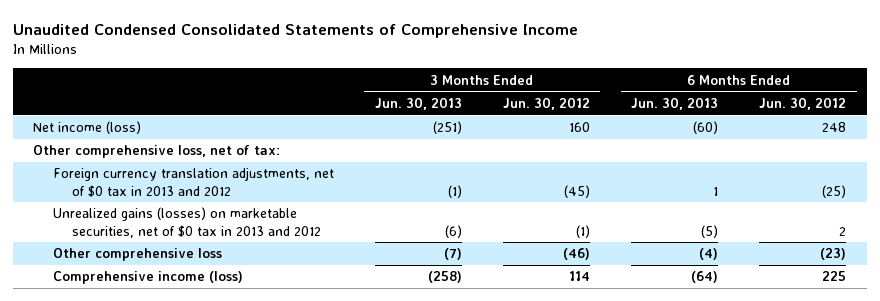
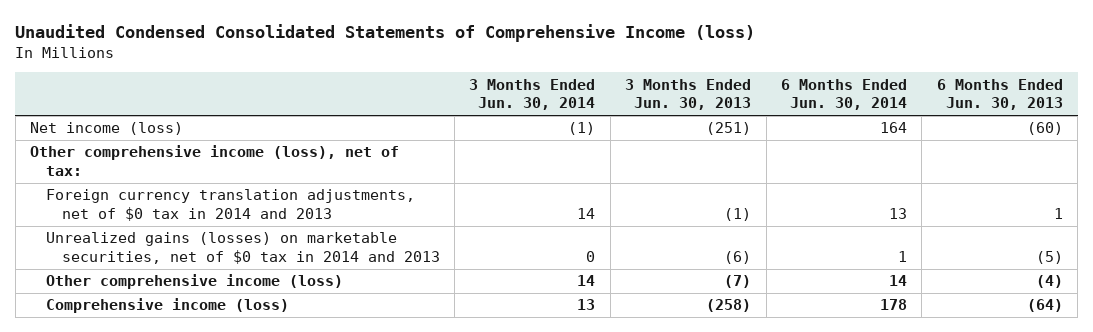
[12,23,578,38] Unaudited Condensed Consolidated Statements of Comprehensive Income -> [15,23,756,42] Unaudited Condensed Consolidated Statements of Comprehensive Income (loss)
[503,97,591,111] Jun. 30, 2012 -> none
[759,97,847,111] Jun. 30, 2012 -> none
none -> [469,78,596,111] 3 Months Ended Jun. 30, 2014
none -> [780,78,907,111] 6 Months Ended Jun. 30, 2014
[33,145,281,159] Other comprehensive loss, net of tax: -> [30,145,400,177] Other comprehensive income (loss), net of tax:
[52,167,334,197] Foreign currency translation adjustments, net of $0 tax in 2013 and 2012 -> [45,189,415,222] Foreign currency translation adjustments, net of $0 tax in 2014 and 2013
[52,207,321,238] Unrealized gains (losses) on marketable securities, net of $0 tax in 2013 and 2012 -> [45,232,440,265] Unrealized gains (losses) on marketable securities, net of $0 tax in 2014 and 2013
[52,248,222,262] Other comprehensive loss -> [45,274,343,290] Other comprehensive income (loss)

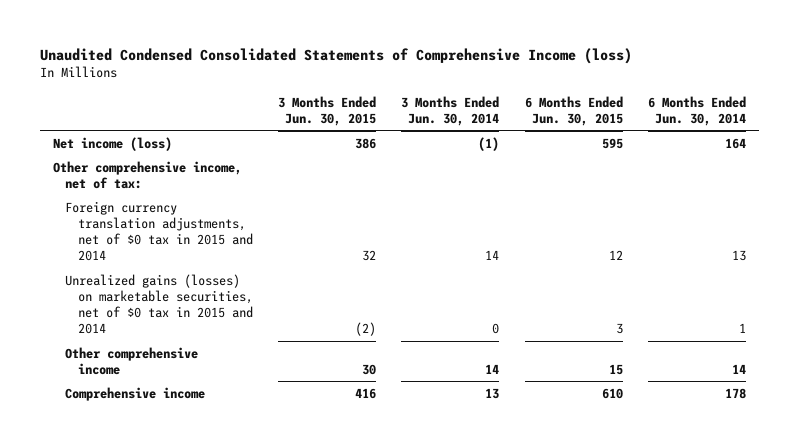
[625,78,752,111] 3 Months Ended Jun. 30, 2013 -> none
[936,78,1063,111] 6 Months Ended Jun. 30, 2013 -> none
none -> [278,95,377,126] 3 Months Ended Jun. 30, 2015
none -> [524,95,623,126] 6 Months Ended Jun. 30, 2015
[30,145,400,177] Other comprehensive income (loss), net of tax: -> [52,160,242,189] Other comprehensive income, net of tax:
[45,189,415,222] Foreign currency translation adjustments, net of $0 tax in 2014 and 2013 -> [65,200,253,262] Foreign currency translation adjustments, net of $0 tax in 2015 and 2014
[45,232,440,265] Unrealized gains (losses) on marketable securities, net of $0 tax in 2014 and 2013 -> [65,273,253,335] Unrealized gains (losses) on marketable securities, net of $0 tax in 2015 and 2014
[45,274,343,290] Other comprehensive income (loss) -> [65,346,199,375] Other comprehensive income
[45,298,289,314] Comprehensive income (loss) -> [65,386,206,401] Comprehensive income

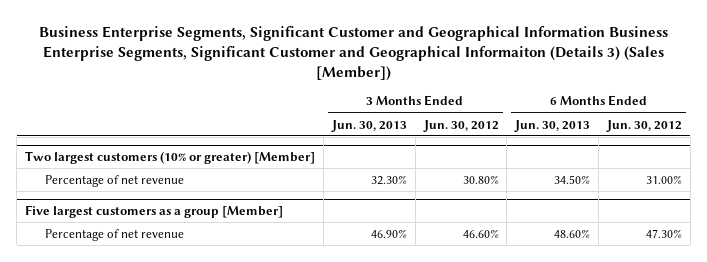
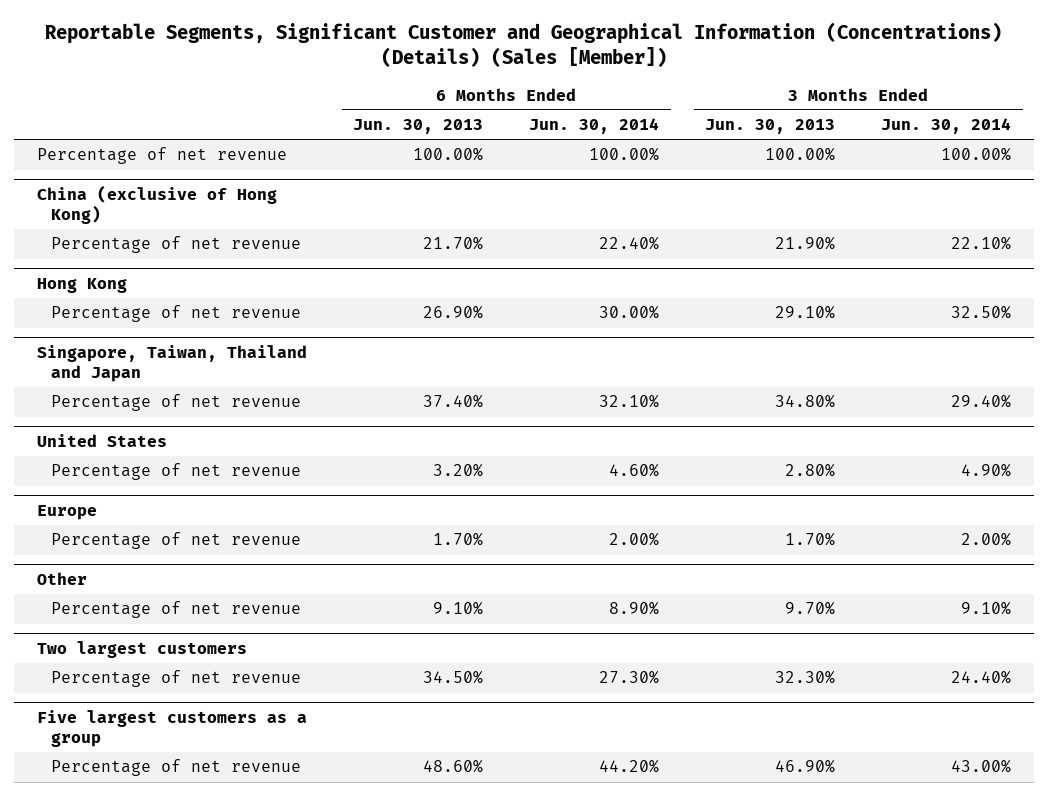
[38,25,668,81] Business Enterprise Segments, Significant Customer and Geographical Information Business Enterprise Segments, Significant Customer and Geographical Informaiton (Details 3) (Sales [Member]) -> [45,22,1003,68] Reportable Segments, Significant Customer and Geographical Information (Concentrations) (Details) (Sales [Member])
[422,119,499,132] Jun. 30, 2012 -> none
[605,119,682,132] Jun. 30, 2012 -> none
none -> [529,118,660,135] Jun. 30, 2014
none -> [881,118,1012,135] Jun. 30, 2014
[25,150,316,164] Two largest customers (10% or greater) [Member] -> none
none -> [37,147,288,165] Percentage of net revenue
none -> [37,185,278,225] China (exclusive of Hong Kong)
none -> [50,236,301,254] Percentage of net revenue
none -> [37,278,128,294] Hong Kong
none -> [50,305,301,323] Percentage of net revenue
none -> [37,345,308,383] Singapore, Taiwan, Thailand and Japan
none -> [50,394,301,412] Percentage of net revenue
none -> [37,434,168,448] United States
none -> [50,463,301,481] Percentage of net revenue
none -> [37,505,98,521] Europe
none -> [50,532,301,550] Percentage of net revenue
none -> [37,572,88,586] Other
none -> [50,601,301,619] Percentage of net revenue
none -> [37,641,248,659] Two largest customers
[25,204,284,218] Five largest customers as a group [Member] -> [37,710,308,748] Five largest customers as a group

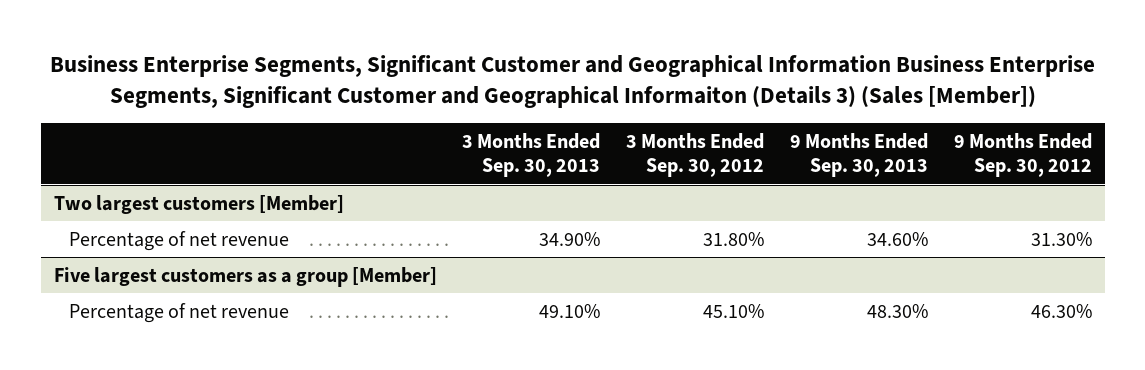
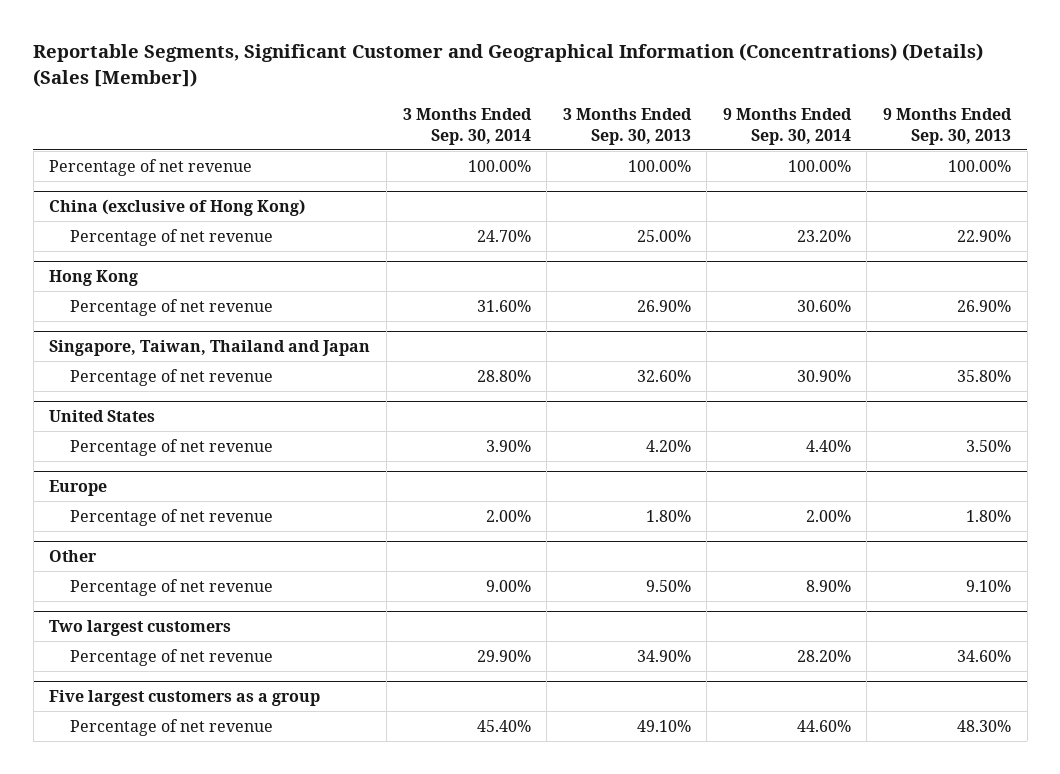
[49,54,1095,109] Business Enterprise Segments, Significant Customer and Geographical Information Business Enterprise Segments, Significant Customer and Geographical Informaiton (Details 3) (Sales [Member]) -> [33,43,984,87] Reportable Segments, Significant Customer and Geographical Information (Concentrations) (Details) (Sales [Member])
[626,132,765,178] 3 Months Ended Sep. 30, 2012 -> none
[953,132,1092,178] 9 Months Ended Sep. 30, 2012 -> none
none -> [402,108,532,145] 3 Months Ended Sep. 30, 2014
none -> [722,108,852,145] 9 Months Ended Sep. 30, 2014
none -> [49,158,253,176] Percentage of net revenue
none -> [49,198,306,216] China (exclusive of Hong Kong)
none -> [69,228,273,246] Percentage of net revenue
none -> [49,269,139,286] Hong Kong
none -> [69,298,273,316] Percentage of net revenue
none -> [49,339,371,356] Singapore, Taiwan, Thailand and Japan
none -> [69,368,273,386] Percentage of net revenue
none -> [49,409,156,422] United States
none -> [69,438,273,456] Percentage of net revenue
none -> [49,479,108,496] Europe
none -> [69,508,273,526] Percentage of net revenue
none -> [49,549,98,562] Other
none -> [69,578,273,596] Percentage of net revenue
[53,194,344,214] Two largest customers [Member] -> [49,619,232,636] Two largest customers
[53,266,437,287] Five largest customers as a group [Member] -> [49,689,321,706] Five largest customers as a group

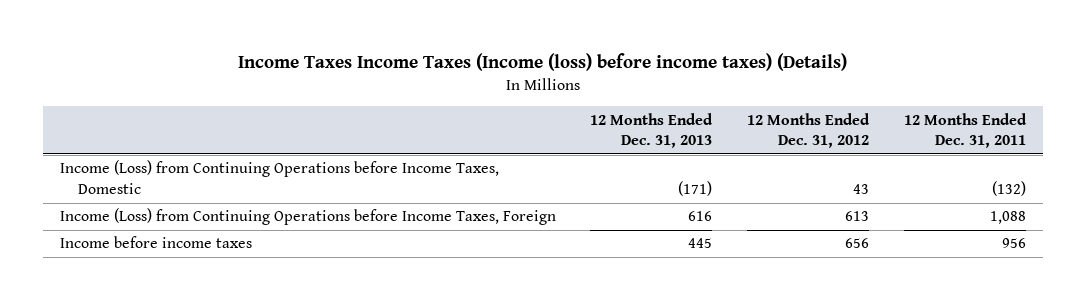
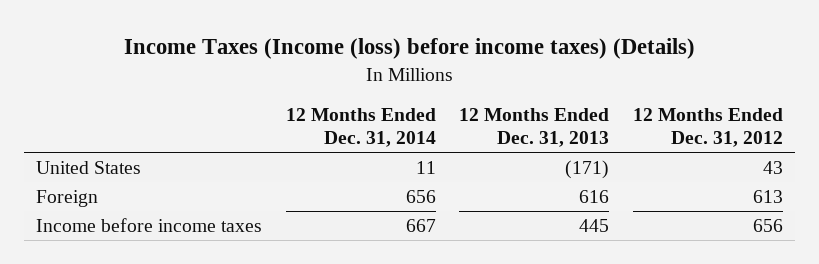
[237,52,847,71] Income Taxes Income Taxes (Income (loss) before income taxes) (Details) -> [123,38,695,60] Income Taxes (Income (loss) before income taxes) (Details)
[903,112,1027,149] 12 Months Ended Dec. 31, 2011 -> none
none -> [285,107,436,148] 12 Months Ended Dec. 31, 2014
[59,160,499,195] Income (Loss) from Continuing Operations before Income Taxes, Domestic -> [35,160,141,174] United States
[59,208,556,226] Income (Loss) from Continuing Operations before Income Taxes, Foreign -> [35,189,98,207] Foreign

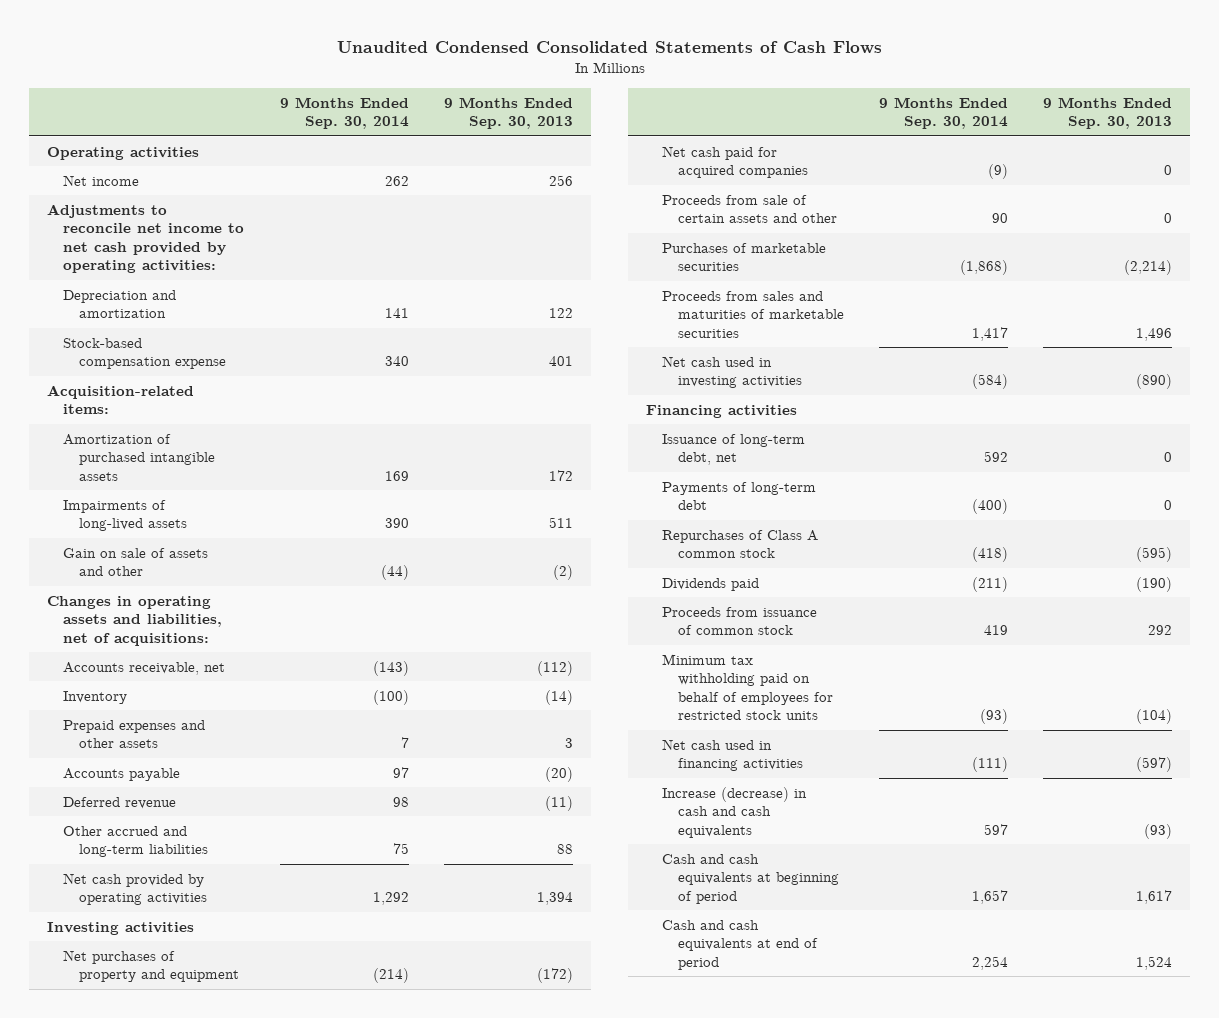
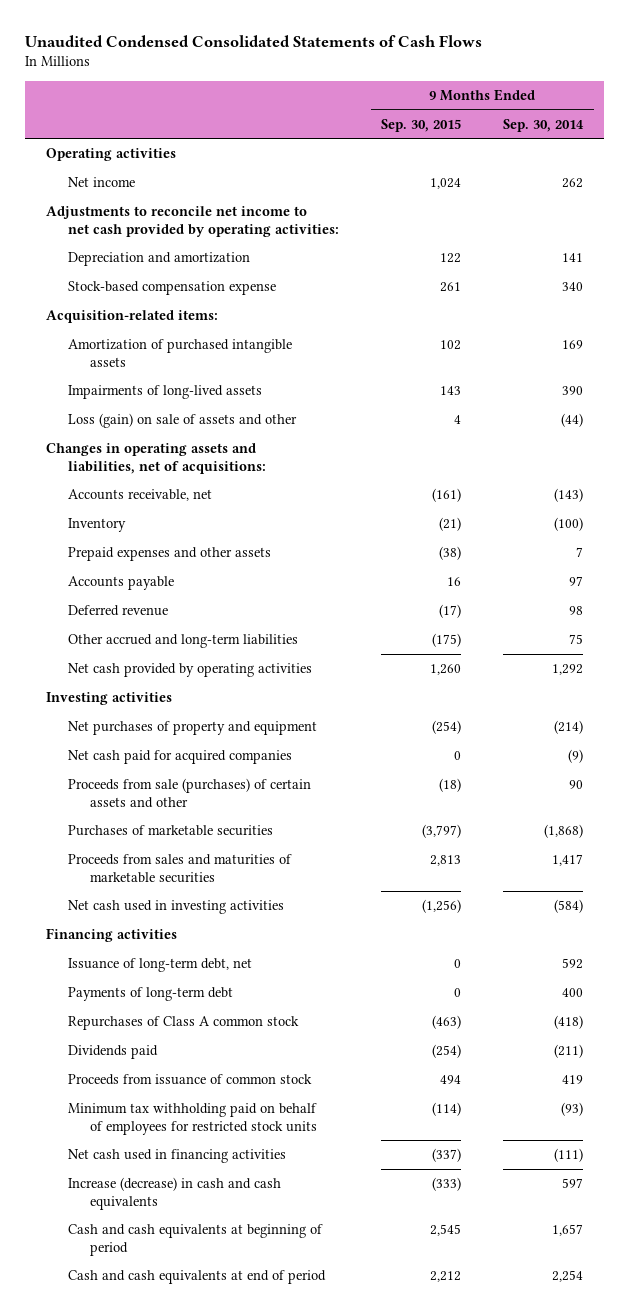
[444,96,574,130] 9 Months Ended Sep. 30, 2013 -> none
none -> [381,118,462,132] Sep. 30, 2015
[62,547,208,577] Gain on sale of assets and other -> [68,413,298,429] Loss (gain) on sale of assets and other
[661,194,837,224] Proceeds from sale of certain assets and other -> [68,778,312,808] Proceeds from sale (purchases) of certain assets and other
[971,499,1008,515] (400) -> [562,988,584,998] 400

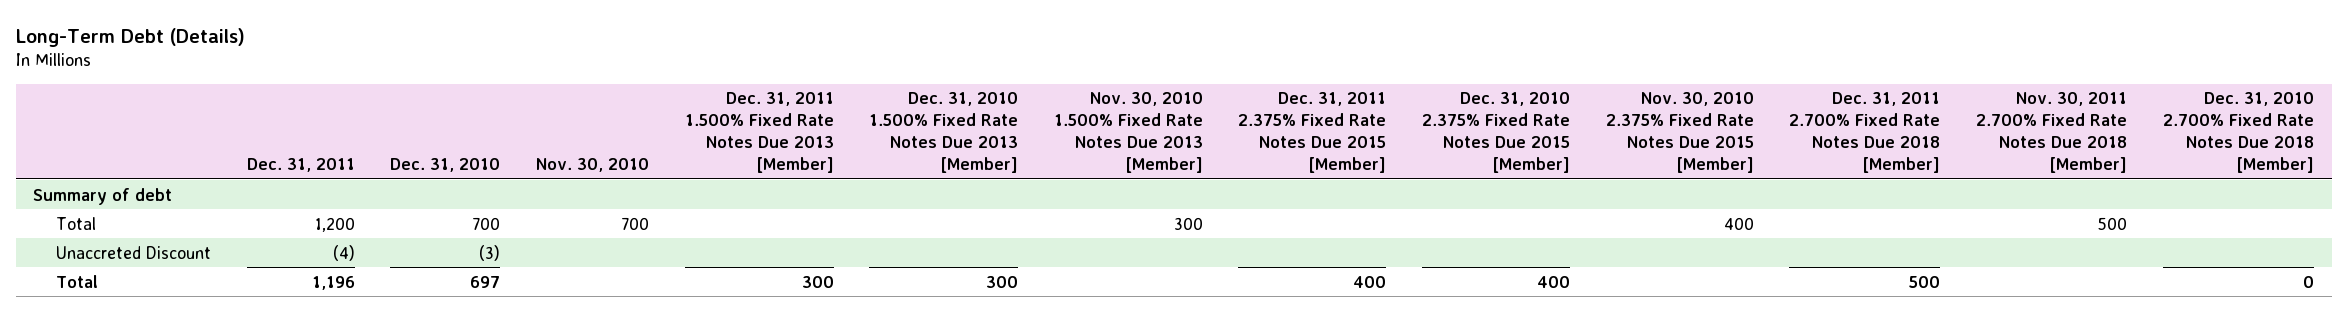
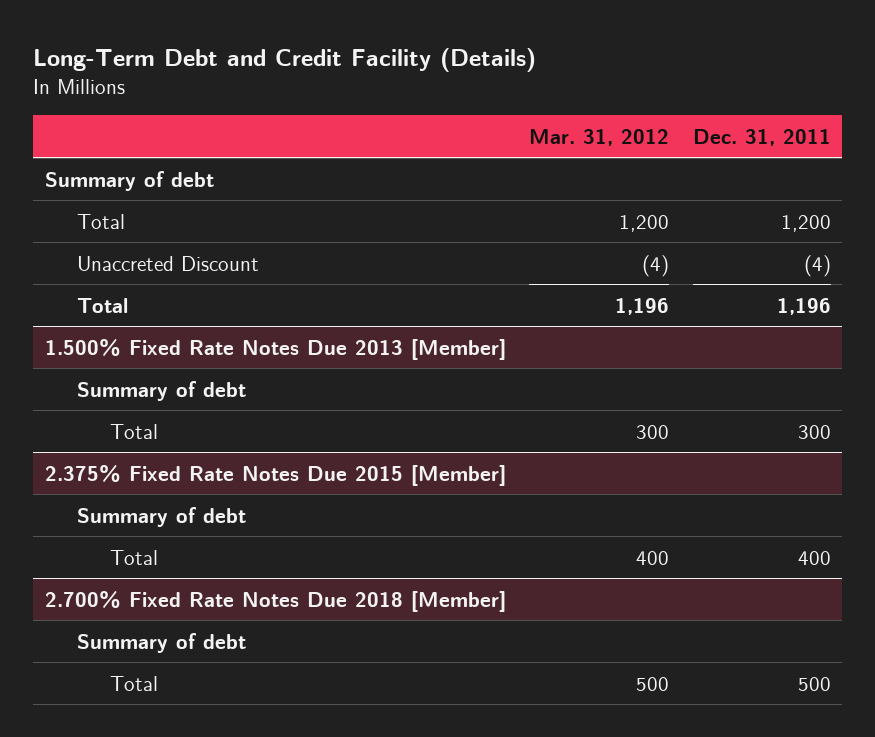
[15,27,245,47] Long-Term Debt (Details) -> [32,47,536,72] Long-Term Debt and Credit Facility (Details)
[390,158,501,173] Dec. 31, 2010 -> none
[535,158,649,173] Nov. 30, 2010 -> none
[684,92,834,174] Dec. 31, 2011 1.500% Fixed Rate Notes Due 2013 [Member] -> none
[869,92,1019,174] Dec. 31, 2010 1.500% Fixed Rate Notes Due 2013 [Member] -> none
[1053,92,1203,174] Nov. 30, 2010 1.500% Fixed Rate Notes Due 2013 [Member] -> none
[1238,92,1387,174] Dec. 31, 2011 2.375% Fixed Rate Notes Due 2015 [Member] -> none
[1422,92,1571,174] Dec. 31, 2010 2.375% Fixed Rate Notes Due 2015 [Member] -> none
[1605,92,1754,174] Nov. 30, 2010 2.375% Fixed Rate Notes Due 2015 [Member] -> none
[1789,92,1941,174] Dec. 31, 2011 2.700% Fixed Rate Notes Due 2018 [Member] -> none
[1976,92,2128,174] Nov. 30, 2011 2.700% Fixed Rate Notes Due 2018 [Member] -> none
[2162,92,2314,174] Dec. 31, 2010 2.700% Fixed Rate Notes Due 2018 [Member] -> none
none -> [529,128,670,146] Mar. 31, 2012
none -> [44,338,506,360] 1.500% Fixed Rate Notes Due 2013 [Member]
none -> [77,380,247,401] Summary of debt
none -> [110,423,159,439] Total
none -> [44,464,506,486] 2.375% Fixed Rate Notes Due 2015 [Member]
none -> [77,506,247,527] Summary of debt
none -> [110,549,159,565] Total
none -> [44,590,506,612] 2.700% Fixed Rate Notes Due 2018 [Member]
none -> [77,632,247,653] Summary of debt
none -> [110,675,159,691] Total

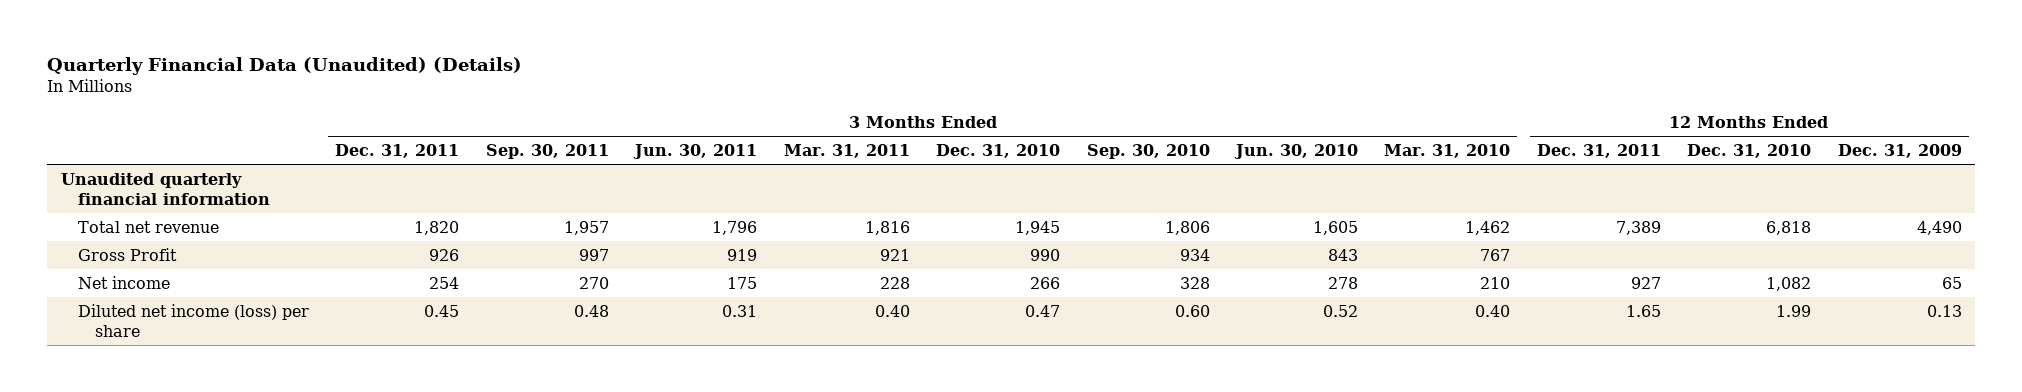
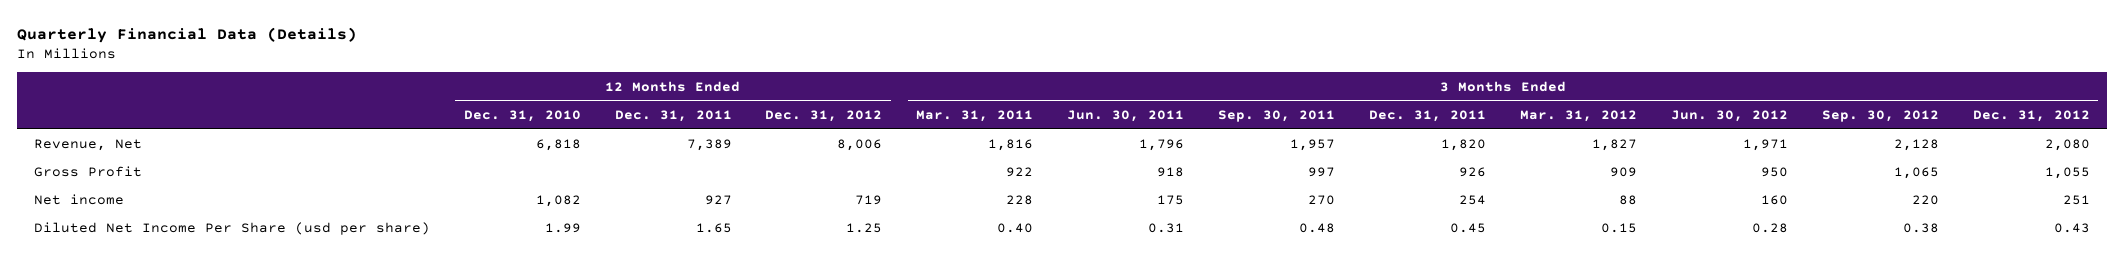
[47,57,523,76] Quarterly Financial Data (Unaudited) (Details) -> [16,26,357,43] Quarterly Financial Data (Details)
[936,143,1061,158] Dec. 31, 2010 -> none
[1086,143,1210,159] Sep. 30, 2010 -> none
[1234,143,1359,159] Jun. 30, 2010 -> none
[1384,143,1511,158] Mar. 31, 2010 -> none
[1837,143,1962,158] Dec. 31, 2009 -> none
none -> [765,110,883,123] Dec. 31, 2012
none -> [1519,110,1637,123] Mar. 31, 2012
none -> [1670,110,1788,123] Jun. 30, 2012
none -> [1821,110,1939,123] Sep. 30, 2012
none -> [1972,110,2090,123] Dec. 31, 2012
[60,172,270,205] Unaudited quarterly financial information -> none
[77,220,219,233] Total net revenue -> [33,139,142,152] Revenue, Net
[727,248,758,261] 919 -> [1157,167,1185,178] 918
[879,248,910,261] 921 -> [1006,167,1034,178] 922
[77,303,309,337] Diluted net income (loss) per share -> [33,222,430,236] Diluted Net Income Per Share (usd per share)

